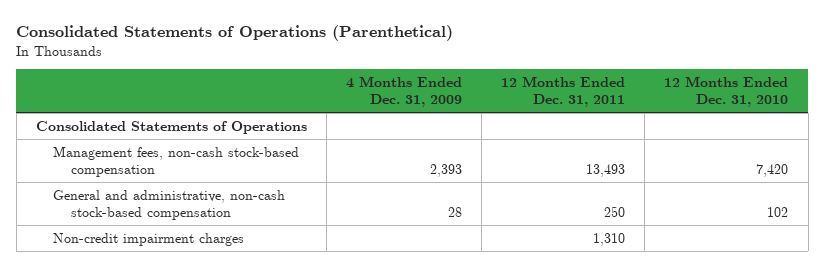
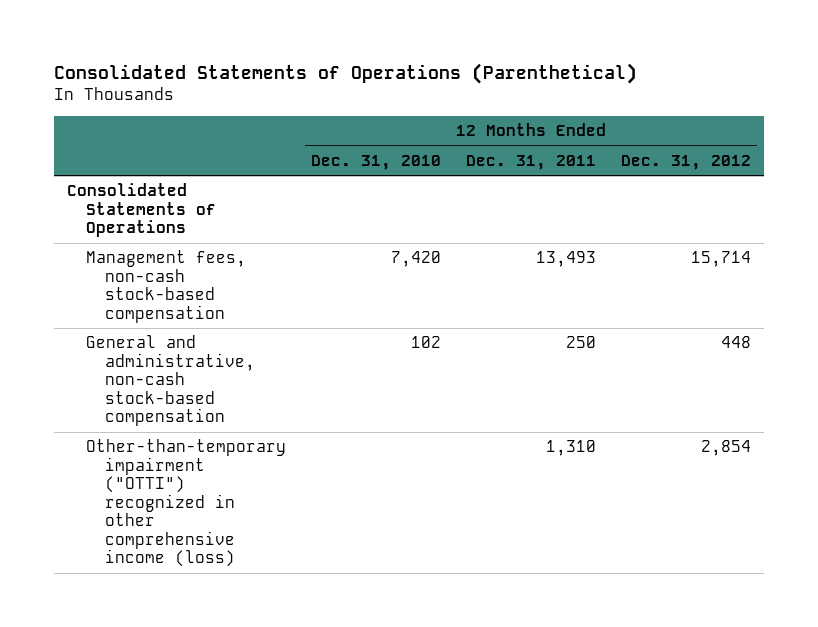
[345,75,462,108] 4 Months Ended Dec. 31, 2009 -> none
none -> [621,154,752,170] Dec. 31, 2012
[53,232,245,246] Non-credit impairment charges -> [85,439,286,568] Other-than-temporary impairment ("OTTI") recognized in other comprehensive income (loss)

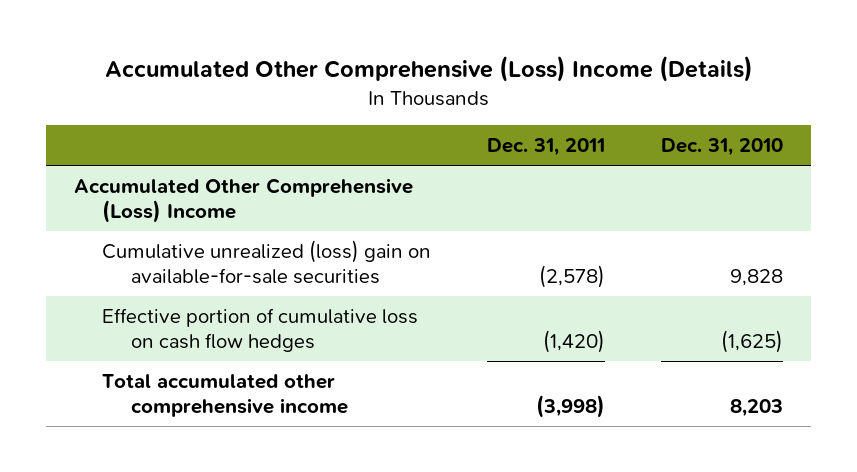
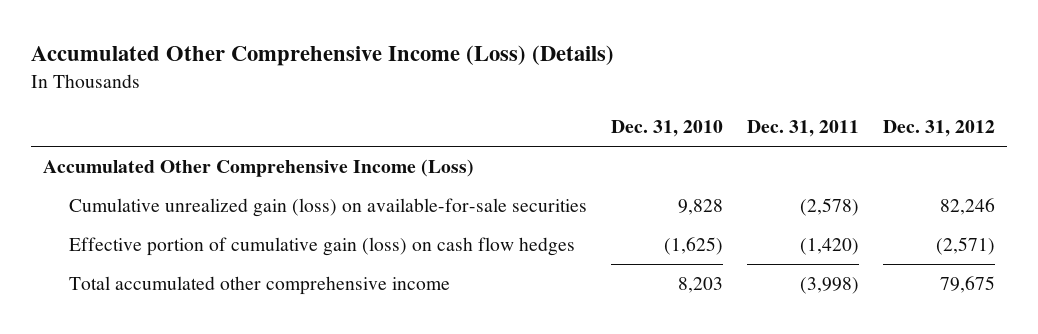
[104,56,753,83] Accumulated Other Comprehensive (Loss) Income (Details) -> [30,45,614,67] Accumulated Other Comprehensive Income (Loss) (Details)
none -> [883,120,996,138] Dec. 31, 2012
[73,178,413,223] Accumulated Other Comprehensive (Loss) Income -> [42,158,474,177] Accumulated Other Comprehensive Income (Loss)
[102,240,432,284] Cumulative unrealized (loss) gain on available-for-sale securities -> [68,197,587,217] Cumulative unrealized gain (loss) on available-for-sale securities
[102,308,419,352] Effective portion of cumulative loss on cash flow hedges -> [68,236,575,256] Effective portion of cumulative gain (loss) on cash flow hedges

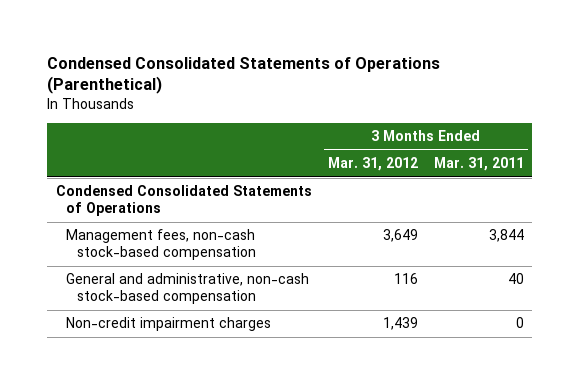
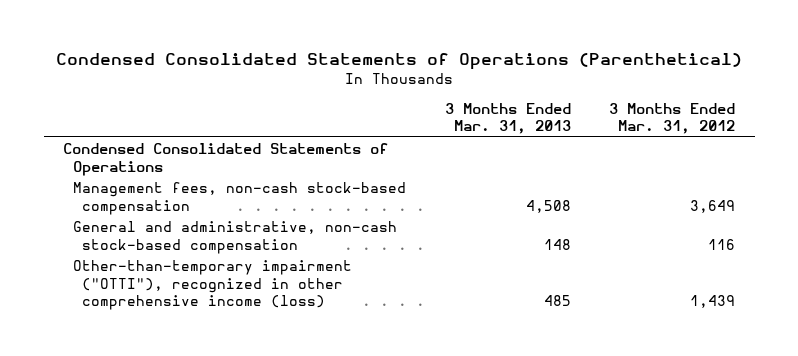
[434,157,525,172] Mar. 31, 2011 -> none
none -> [444,102,571,135] 3 Months Ended Mar. 31, 2013
[66,317,272,332] Non-credit impairment charges -> [72,260,352,311] Other-than-temporary impairment ("OTTI"), recognized in other comprehensive income (loss)

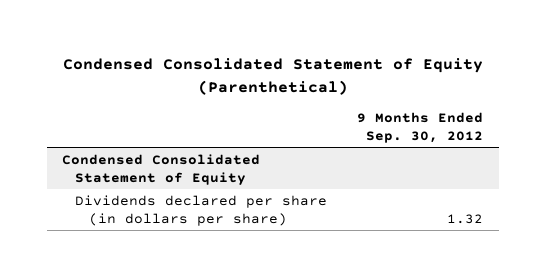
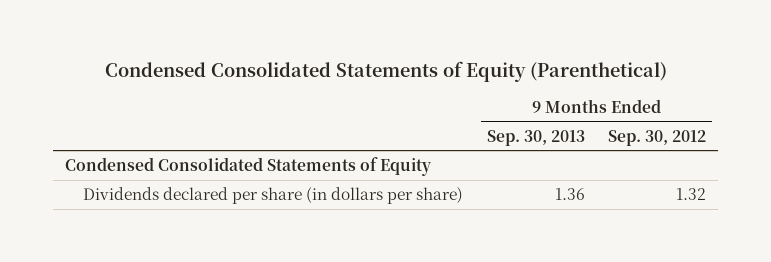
[62,58,483,95] Condensed Consolidated Statement of Equity (Parenthetical) -> [104,61,667,83] Condensed Consolidated Statements of Equity (Parenthetical)
none -> [486,129,585,146] Sep. 30, 2013
[62,153,261,186] Condensed Consolidated Statement of Equity -> [64,157,431,177] Condensed Consolidated Statements of Equity

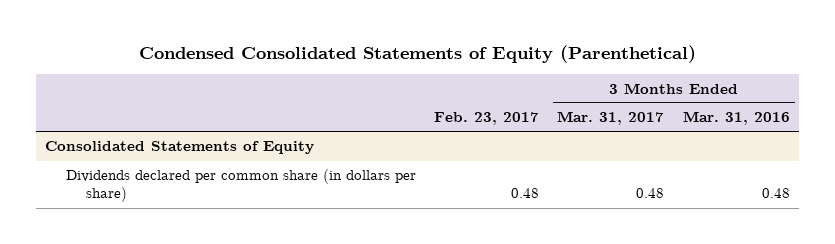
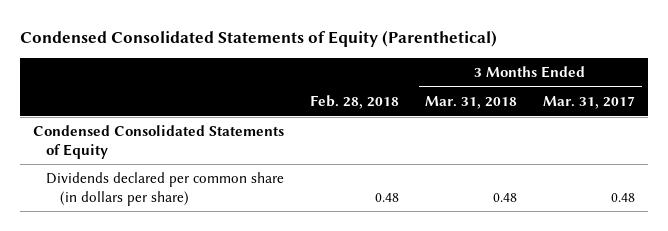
[434,112,540,126] Feb. 23, 2017 -> none
[682,111,790,126] Mar. 31, 2016 -> none
none -> [310,95,400,110] Feb. 28, 2018
none -> [425,96,518,110] Mar. 31, 2018
[45,141,315,155] Consolidated Statements of Equity -> [32,125,284,159] Condensed Consolidated Statements of Equity

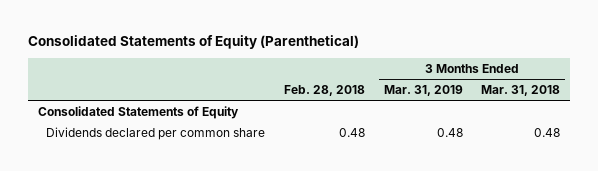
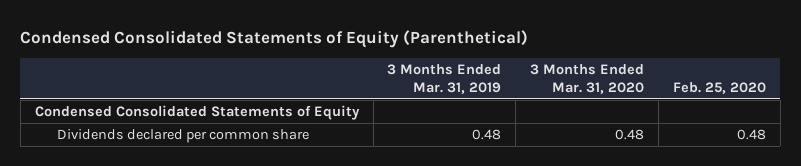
[28,35,360,50] Consolidated Statements of Equity (Parenthetical) -> [20,30,529,49] Condensed Consolidated Statements of Equity (Parenthetical)
[283,85,365,97] Feb. 28, 2018 -> none
[481,85,561,97] Mar. 31, 2018 -> none
none -> [530,63,645,95] 3 Months Ended Mar. 31, 2020
none -> [672,82,766,95] Feb. 25, 2020
[37,105,239,119] Consolidated Statements of Equity -> [34,104,360,120] Condensed Consolidated Statements of Equity

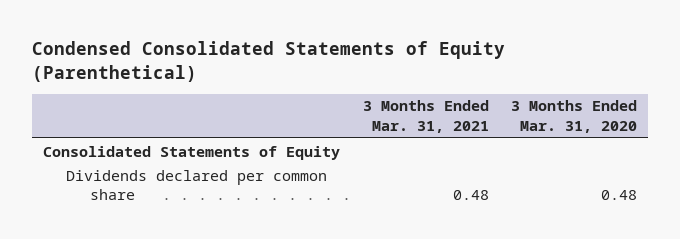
[387,63,502,95] 3 Months Ended Mar. 31, 2019 -> none
[672,82,766,95] Feb. 25, 2020 -> none
none -> [362,100,489,133] 3 Months Ended Mar. 31, 2021
[34,104,360,120] Condensed Consolidated Statements of Equity -> [43,145,341,160] Consolidated Statements of Equity

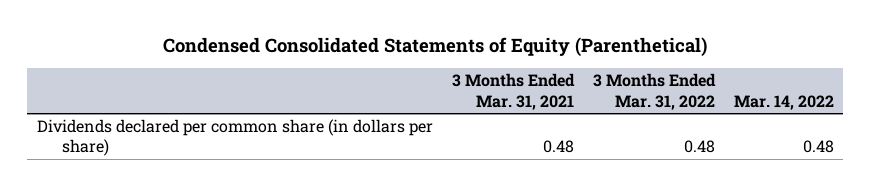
[511,100,638,133] 3 Months Ended Mar. 31, 2020 -> none
none -> [592,73,716,110] 3 Months Ended Mar. 31, 2022
none -> [733,94,834,110] Mar. 14, 2022
[43,145,341,160] Consolidated Statements of Equity -> none
[66,169,328,201] Dividends declared per common share -> [36,119,433,157] Dividends declared per common share (in dollars per share)

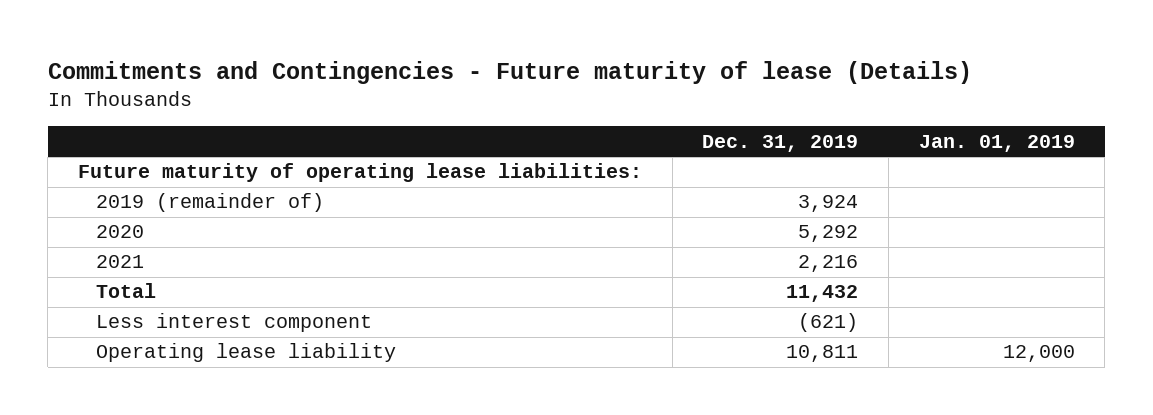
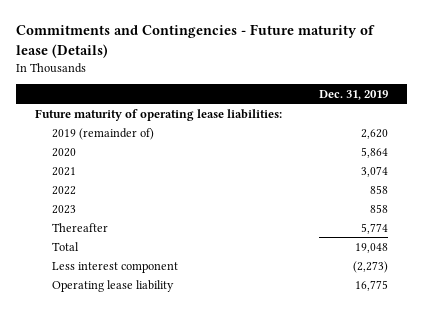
[918,134,1075,152] Jan. 01, 2019 -> none
[798,195,859,213] 3,924 -> [361,128,389,139] 2,620
[798,225,859,243] 5,292 -> [361,146,389,158] 5,864
[798,255,859,273] 2,216 -> [361,165,389,177] 3,074
none -> [51,185,76,195] 2022
none -> [51,204,76,214] 2023
none -> [51,222,108,232] Thereafter
[786,285,859,303] 11,432 -> [355,242,389,253] 19,048
[798,313,859,333] (621) -> [353,260,389,273] (2,273)
[786,345,859,363] 10,811 -> [355,279,389,291] 16,775

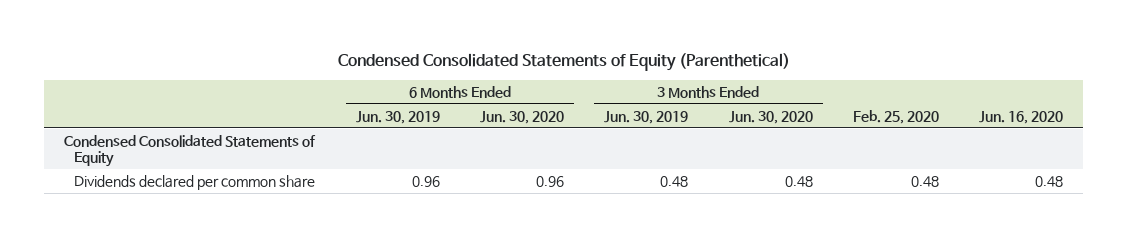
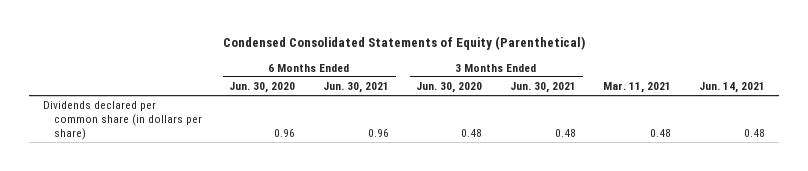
[355,110,440,124] Jun. 30, 2019 -> none
[604,110,689,124] Jun. 30, 2019 -> none
[852,109,939,124] Feb. 25, 2020 -> none
[979,110,1064,124] Jun. 16, 2020 -> none
none -> [322,82,389,94] Jun. 30, 2021
none -> [509,82,576,94] Jun. 30, 2021
none -> [603,82,672,94] Mar. 11, 2021
none -> [698,82,765,94] Jun. 14, 2021
[64,135,317,168] Condensed Consolidated Statements of Equity -> none
[74,175,316,191] Dividends declared per common share -> [43,101,202,140] Dividends declared per common share (in dollars per share)

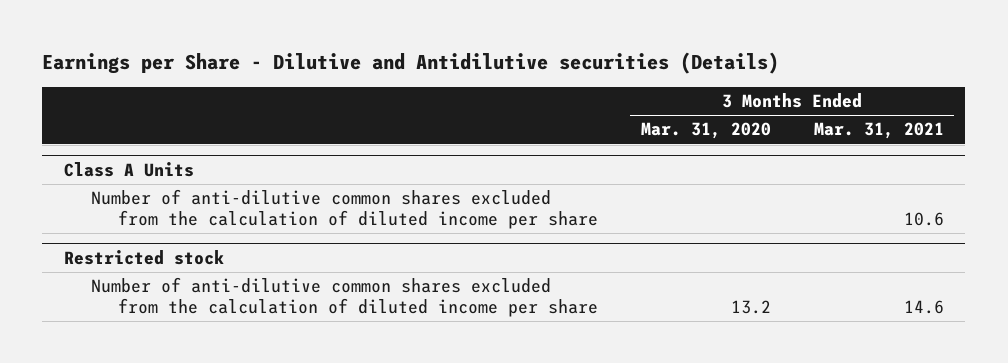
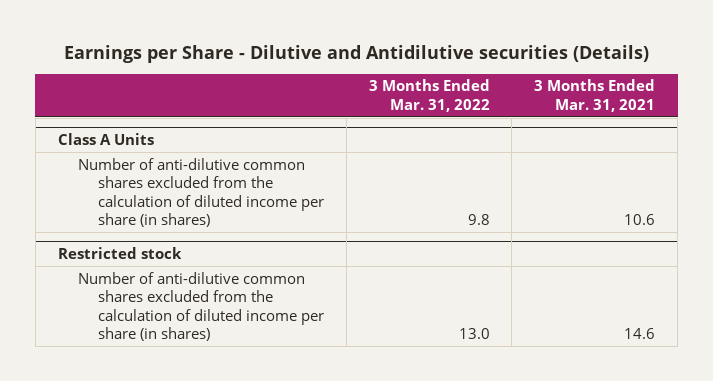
[640,122,771,140] Mar. 31, 2020 -> none
none -> [368,79,490,112] 3 Months Ended Mar. 31, 2022
[90,189,599,230] Number of anti-dilutive common shares excluded from the calculation of diluted income per share -> [77,157,324,228] Number of anti-dilutive common shares excluded from the calculation of diluted income per share (in shares)
[90,277,599,318] Number of anti-dilutive common shares excluded from the calculation of diluted income per share -> [77,271,324,342] Number of anti-dilutive common shares excluded from the calculation of diluted income per share (in shares)

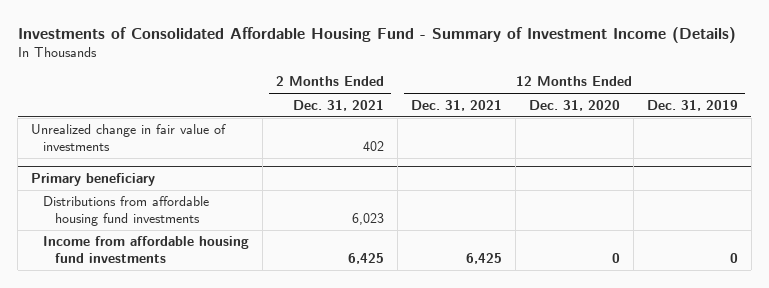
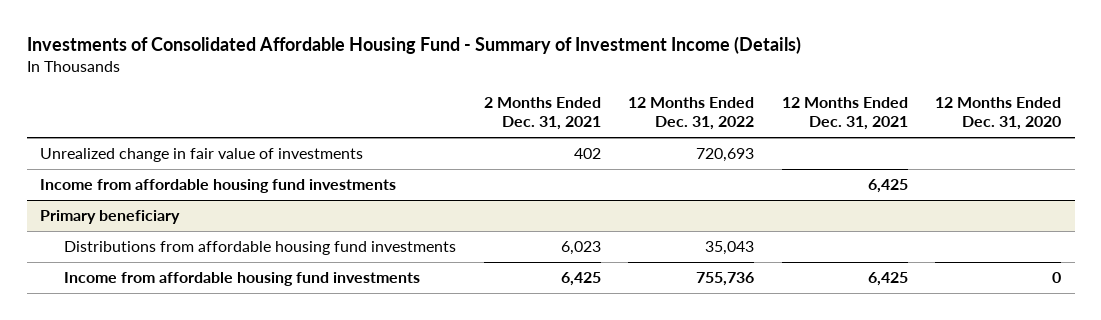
[646,99,738,111] Dec. 31, 2019 -> none
none -> [628,97,755,131] 12 Months Ended Dec. 31, 2022
none -> [40,178,397,193] Income from affordable housing fund investments

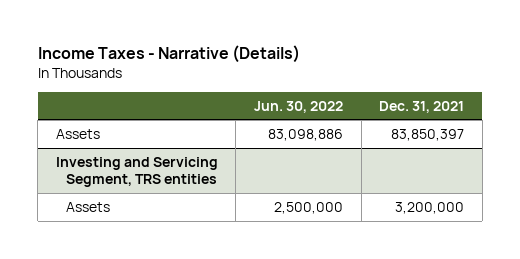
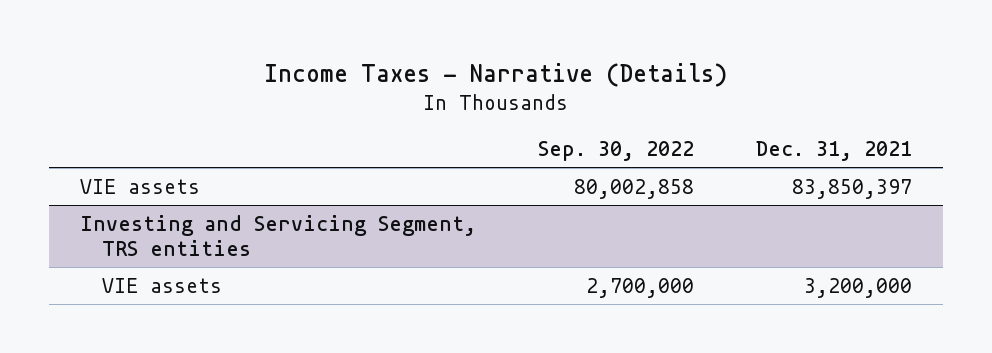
[253,100,343,113] Jun. 30, 2022 -> none
none -> [538,141,695,162] Sep. 30, 2022
[55,128,100,139] Assets -> [80,178,201,194] VIE assets
[66,201,111,212] Assets -> [102,277,223,293] VIE assets

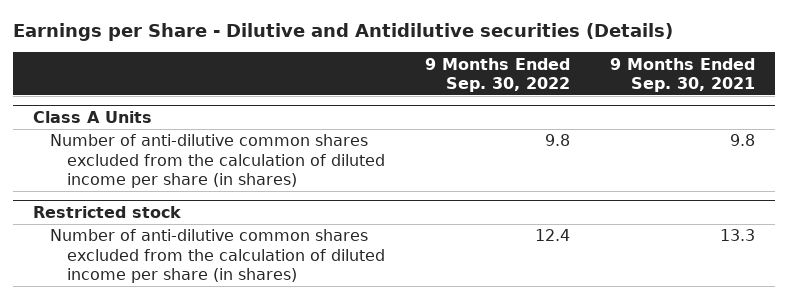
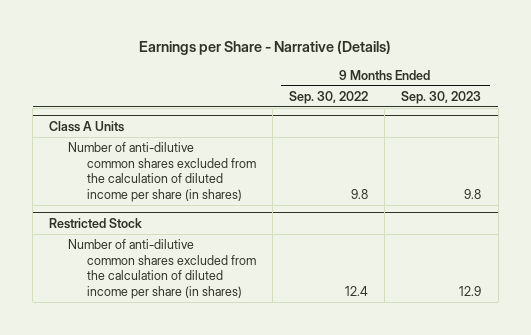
[13,22,674,41] Earnings per Share - Dilutive and Antidilutive securities (Details) -> [139,40,392,56] Earnings per Share - Narrative (Details)
[609,57,755,92] 9 Months Ended Sep. 30, 2021 -> none
none -> [401,90,482,104] Sep. 30, 2023
[33,205,182,218] Restricted stock -> [49,217,143,229] Restricted Stock

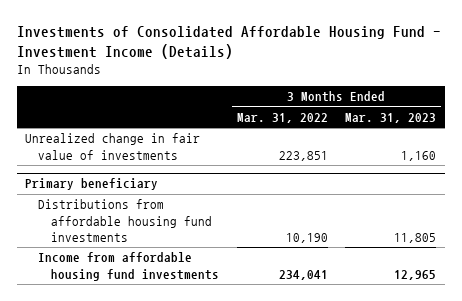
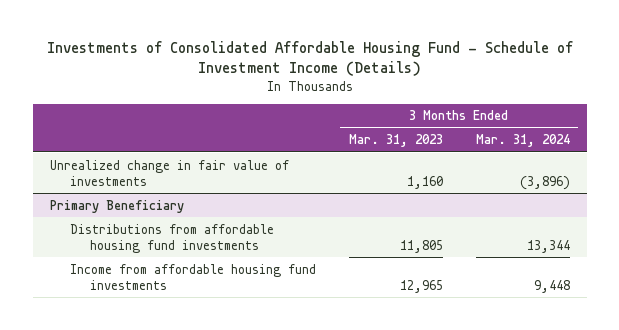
[16,26,441,59] Investments of Consolidated Affordable Housing Fund - Investment Income (Details) -> [46,41,573,77] Investments of Consolidated Affordable Housing Fund - Schedule of Investment Income (Details)
[236,112,328,123] Mar. 31, 2022 -> none
none -> [475,134,570,148] Mar. 31, 2024
[25,178,159,191] Primary beneficiary -> [49,199,184,213] Primary Beneficiary

